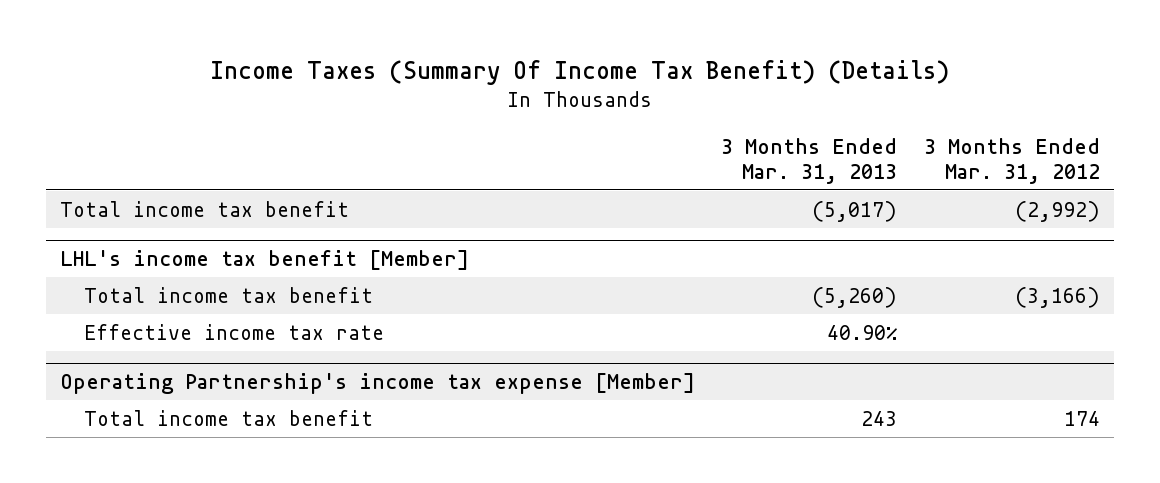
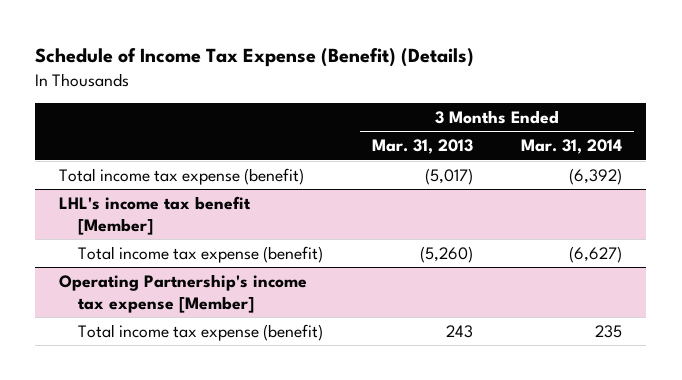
[209,59,949,85] Income Taxes (Summary Of Income Tax Benefit) (Details) -> [35,48,475,68] Schedule of Income Tax Expense (Benefit) (Details)
[924,138,1101,184] 3 Months Ended Mar. 31, 2012 -> none
none -> [521,139,623,155] Mar. 31, 2014
[59,200,349,217] Total income tax benefit -> [59,167,305,185] Total income tax expense (benefit)
[83,323,384,340] Effective income tax rate -> none
[83,286,373,303] Total income tax benefit -> [78,245,324,263] Total income tax expense (benefit)
[83,409,373,426] Total income tax benefit -> [78,323,324,341] Total income tax expense (benefit)

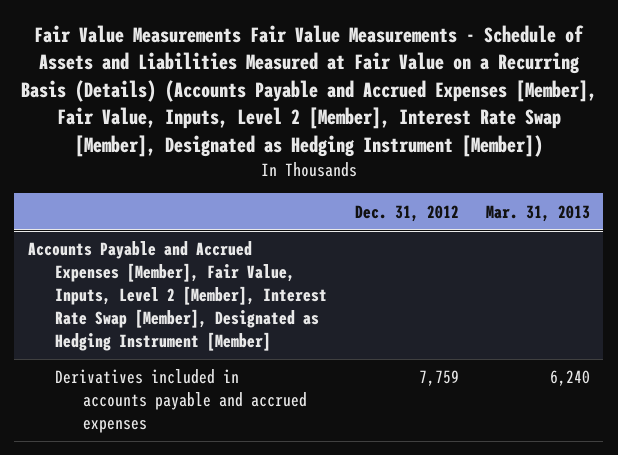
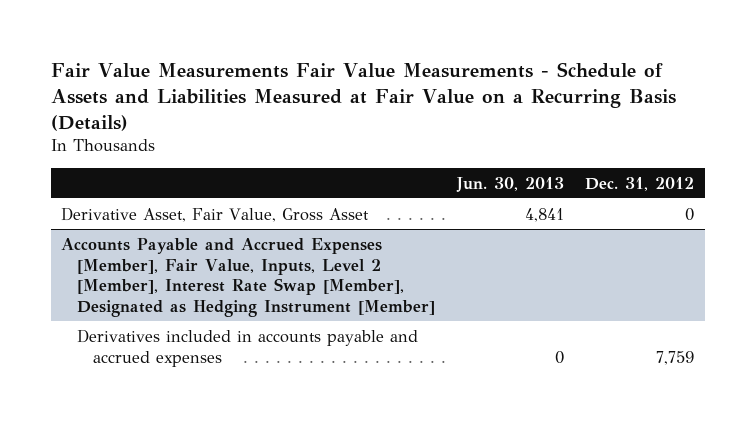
[20,24,597,157] Fair Value Measurements Fair Value Measurements - Schedule of Assets and Liabilities Measured at Fair Value on a Recurring Basis (Details) (Accounts Payable and Accrued Expenses [Member], Fair Value, Inputs, Level 2 [Member], Interest Rate Swap [Member], Designated as Hedging Instrument [Member]) -> [50,61,676,131] Fair Value Measurements Fair Value Measurements - Schedule of Assets and Liabilities Measured at Fair Value on a Recurring Basis (Details)
[485,204,590,222] Mar. 31, 2013 -> none
none -> [455,176,564,192] Jun. 30, 2013
none -> [61,206,370,222] Derivative Asset, Fair Value, Gross Asset

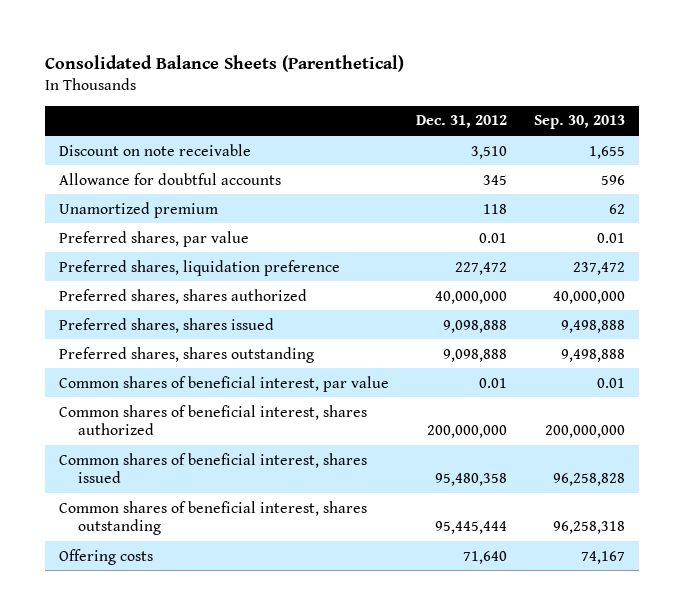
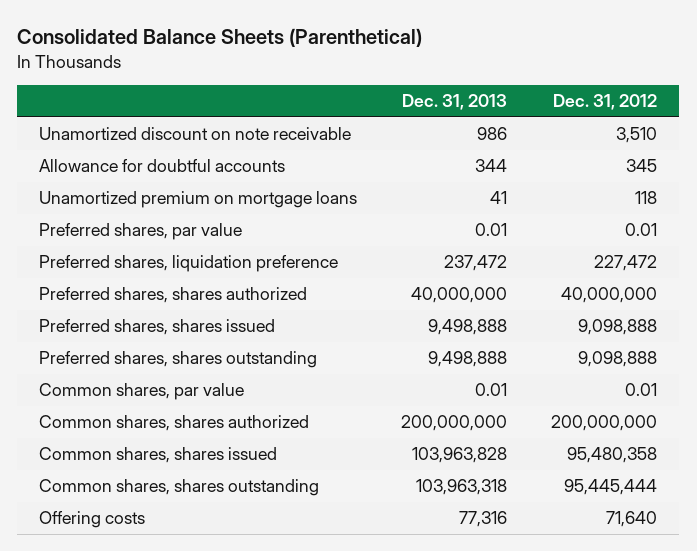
[534,115,626,130] Sep. 30, 2013 -> none
none -> [402,94,508,111] Dec. 31, 2013
[58,143,251,156] Discount on note receivable -> [39,127,352,141] Unamortized discount on note receivable
[58,201,218,218] Unamortized premium -> [39,191,358,209] Unamortized premium on mortgage loans
[58,375,389,392] Common shares of beneficial interest, par value -> [39,383,245,401] Common shares, par value
[58,404,367,436] Common shares of beneficial interest, shares authorized -> [39,415,310,432] Common shares, shares authorized
[58,452,367,484] Common shares of beneficial interest, shares issued -> [39,447,278,464] Common shares, shares issued
[58,500,367,536] Common shares of beneficial interest, shares outstanding -> [39,479,320,497] Common shares, shares outstanding

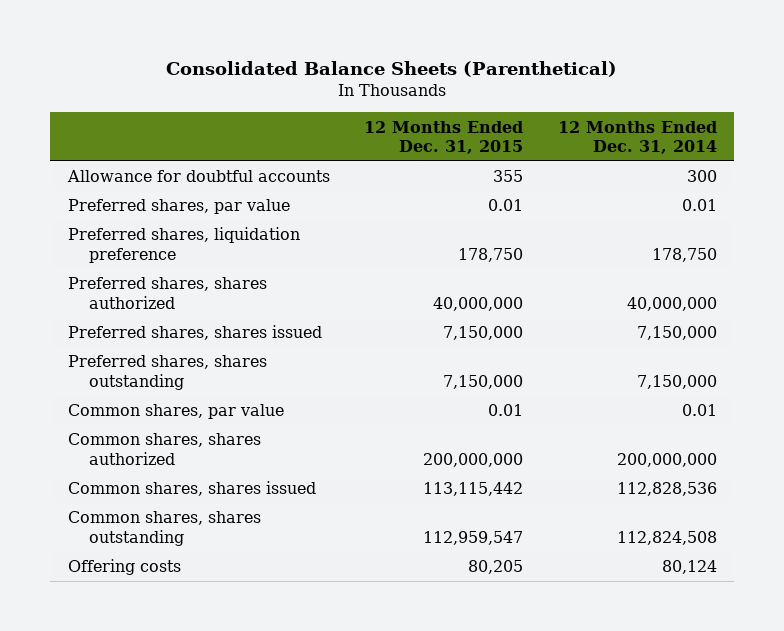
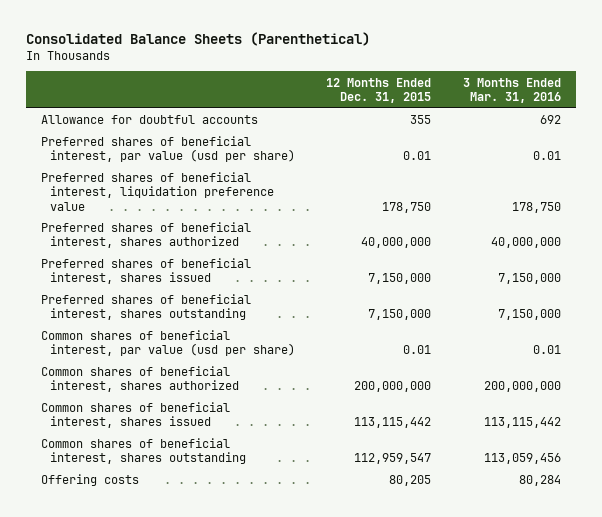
[557,120,717,154] 12 Months Ended Dec. 31, 2014 -> none
none -> [462,77,561,103] 3 Months Ended Mar. 31, 2016
[67,199,290,215] Preferred shares, par value -> [41,136,296,163] Preferred shares of beneficial interest, par value (usd per share)
[67,227,300,263] Preferred shares, liquidation preference -> [41,172,275,211] Preferred shares of beneficial interest, liquidation preference value
[67,277,267,309] Preferred shares, shares authorized -> [41,222,252,249] Preferred shares of beneficial interest, shares authorized
[67,325,322,341] Preferred shares, shares issued -> [41,258,252,285] Preferred shares of beneficial interest, shares issued
[67,355,267,390] Preferred shares, shares outstanding -> [41,294,252,321] Preferred shares of beneficial interest, shares outstanding
[67,404,284,420] Common shares, par value -> [41,330,296,357] Common shares of beneficial interest, par value (usd per share)
[67,433,261,465] Common shares, shares authorized -> [41,366,240,393] Common shares of beneficial interest, shares authorized
[67,481,316,497] Common shares, shares issued -> [41,402,231,429] Common shares of beneficial interest, shares issued
[67,511,261,546] Common shares, shares outstanding -> [41,438,247,465] Common shares of beneficial interest, shares outstanding

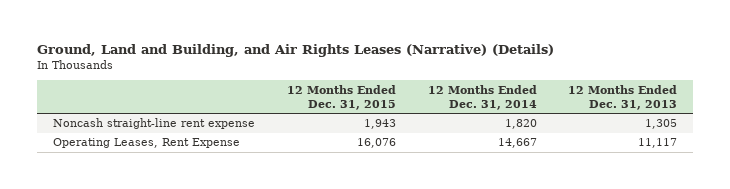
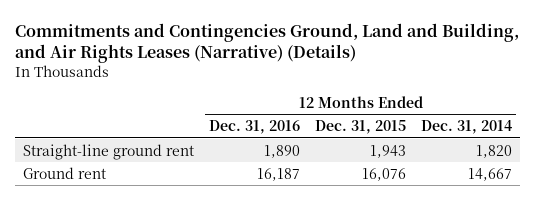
[36,44,554,58] Ground, Land and Building, and Air Rights Leases (Narrative) (Details) -> [15,22,520,64] Commitments and Contingencies Ground, Land and Building, and Air Rights Leases (Narrative) (Details)
[568,84,678,110] 12 Months Ended Dec. 31, 2013 -> none
none -> [208,120,300,135] Dec. 31, 2016
[52,118,255,130] Noncash straight-line rent expense -> [22,143,194,160] Straight-line ground rent
[52,138,240,149] Operating Leases, Rent Expense -> [22,166,106,179] Ground rent

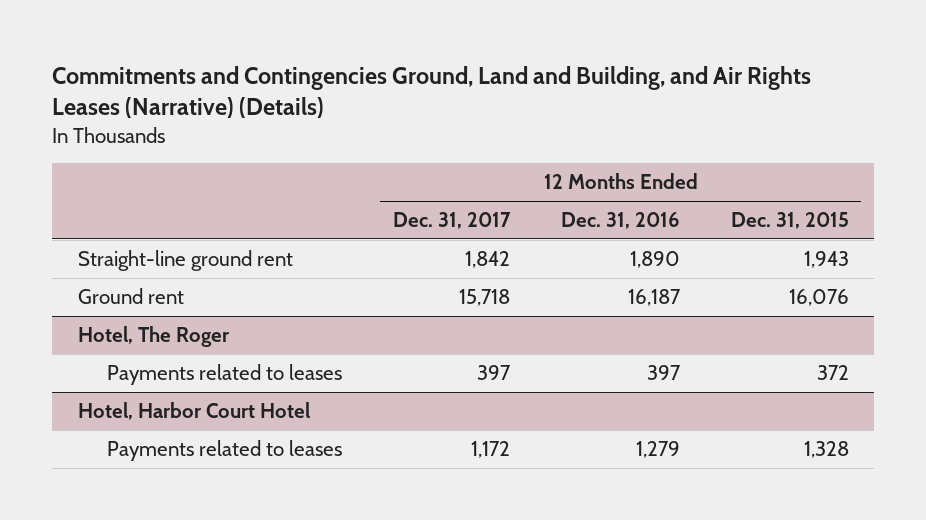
[421,120,513,135] Dec. 31, 2014 -> none
none -> [392,212,511,230] Dec. 31, 2017
none -> [77,326,230,348] Hotel, The Roger
none -> [106,364,342,386] Payments related to leases
none -> [77,402,310,421] Hotel, Harbor Court Hotel
none -> [106,440,342,462] Payments related to leases

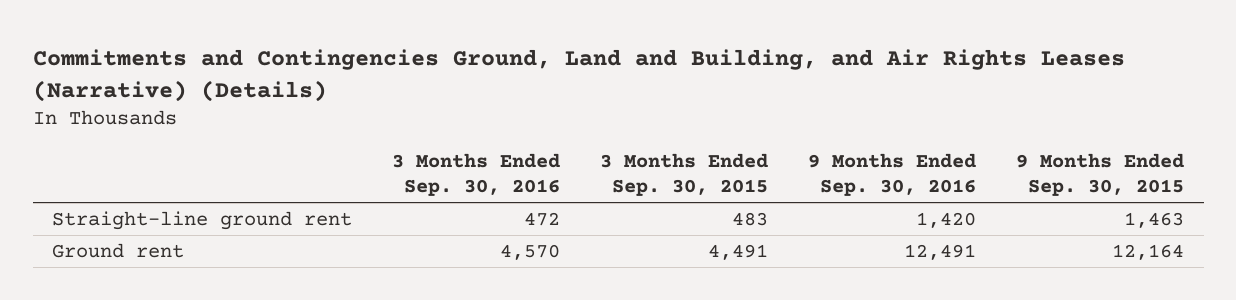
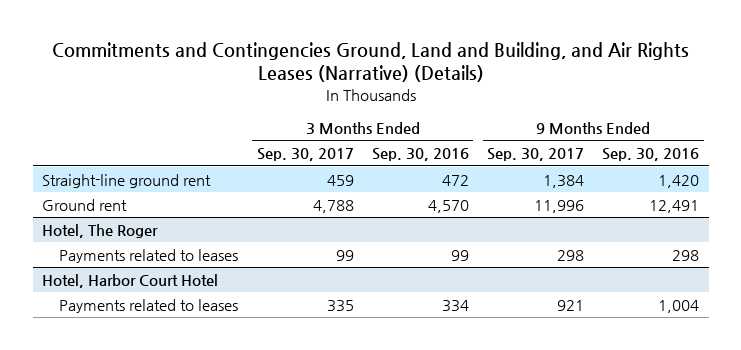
[600,153,769,197] 3 Months Ended Sep. 30, 2015 -> none
[1015,153,1184,197] 9 Months Ended Sep. 30, 2015 -> none
none -> [256,148,354,162] Sep. 30, 2017
none -> [487,148,585,162] Sep. 30, 2017
none -> [41,223,158,238] Hotel, The Roger
none -> [59,248,239,263] Payments related to leases
none -> [41,273,218,288] Hotel, Harbor Court Hotel
none -> [59,298,239,313] Payments related to leases

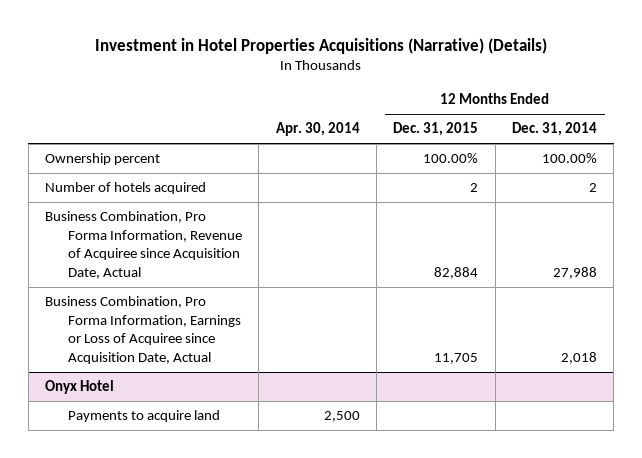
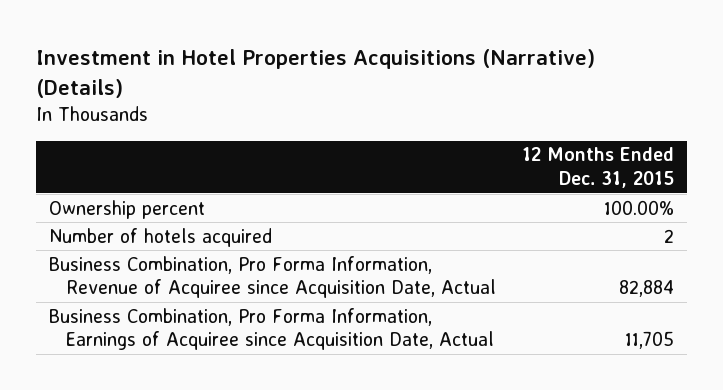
[275,122,360,137] Apr. 30, 2014 -> none
[511,122,597,137] Dec. 31, 2014 -> none
[45,380,115,395] Onyx Hotel -> none
[68,410,221,423] Payments to acquire land -> none
[45,296,242,364] Business Combination, Pro Forma Information, Earnings or Loss of Acquiree since Acquisition Date, Actual -> [48,307,494,351] Business Combination, Pro Forma Information, Earnings of Acquiree since Acquisition Date, Actual

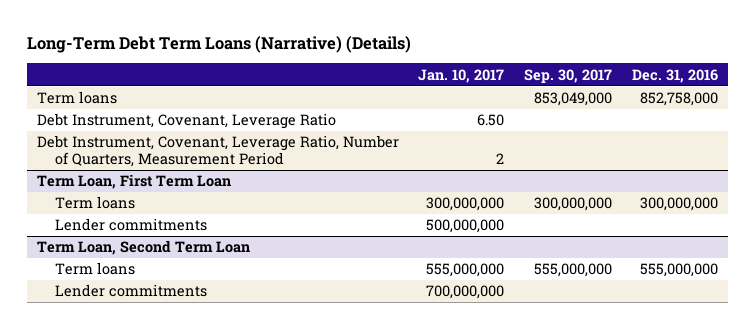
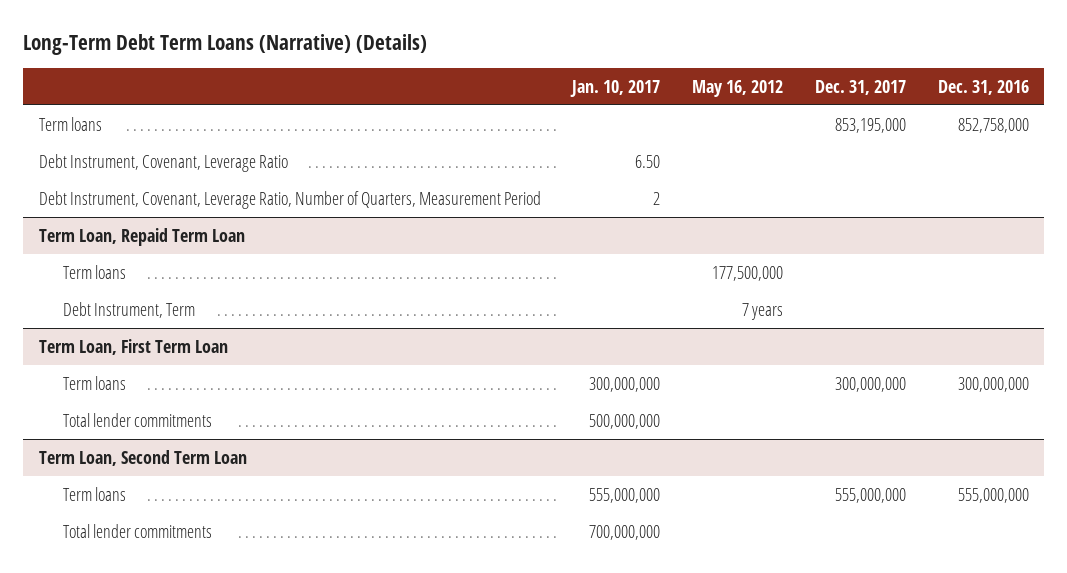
[524,68,613,83] Sep. 30, 2017 -> none
none -> [692,79,784,97] May 16, 2012
none -> [814,79,906,95] Dec. 31, 2017
none -> [38,227,245,246] Term Loan, Repaid Term Loan
none -> [62,264,126,279] Term loans
none -> [62,301,195,318] Debt Instrument, Term
[55,218,208,232] Lender commitments -> [62,412,212,427] Total lender commitments
[55,284,208,298] Lender commitments -> [62,523,212,538] Total lender commitments

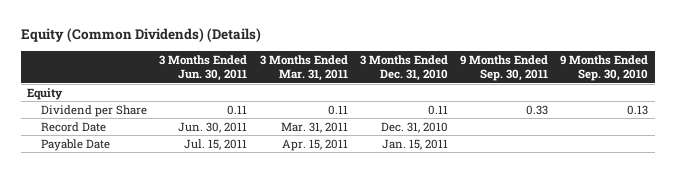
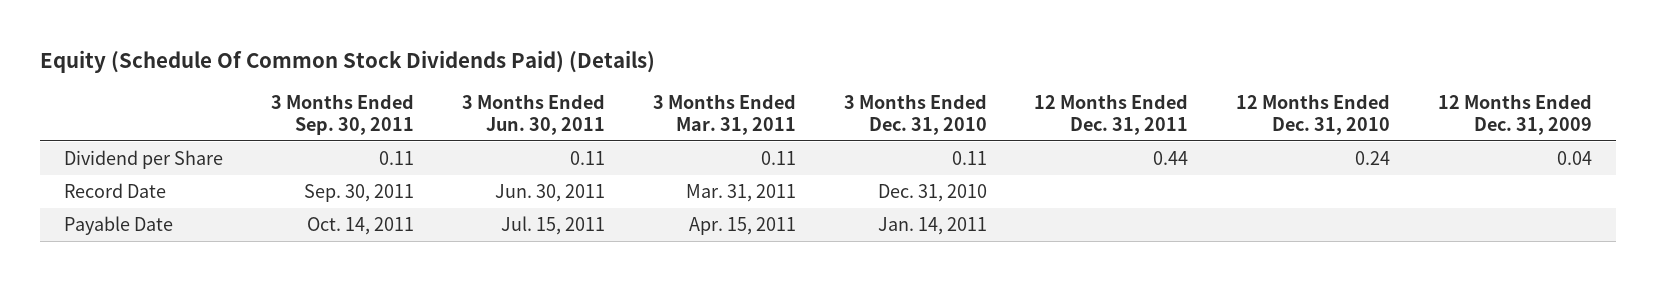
[21,28,262,43] Equity (Common Dividends) (Details) -> [40,50,656,74] Equity (Schedule Of Common Stock Dividends Paid) (Details)
[460,54,549,82] 9 Months Ended Sep. 30, 2011 -> none
[560,54,649,82] 9 Months Ended Sep. 30, 2010 -> none
none -> [271,94,415,136] 3 Months Ended Sep. 30, 2011
none -> [1034,94,1189,136] 12 Months Ended Dec. 31, 2011
none -> [1236,94,1391,136] 12 Months Ended Dec. 31, 2010
none -> [1437,94,1592,136] 12 Months Ended Dec. 31, 2009
[27,87,64,100] Equity -> none
[381,138,448,150] Jan. 15, 2011 -> [877,216,987,235] Jan. 14, 2011

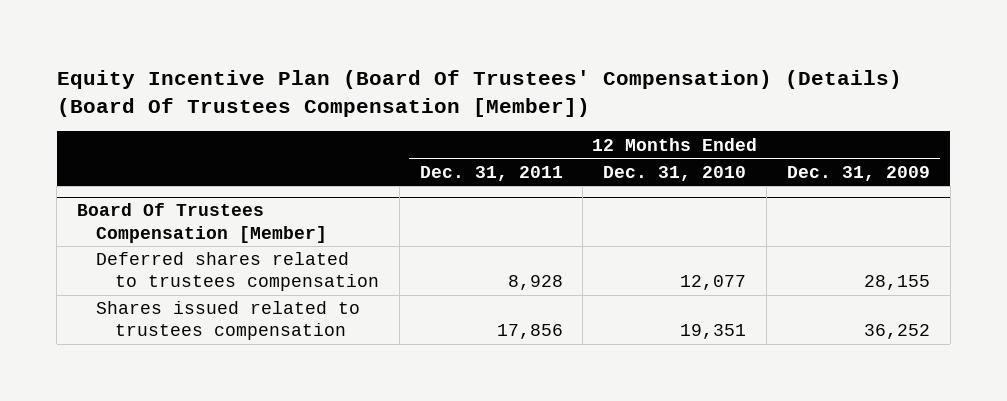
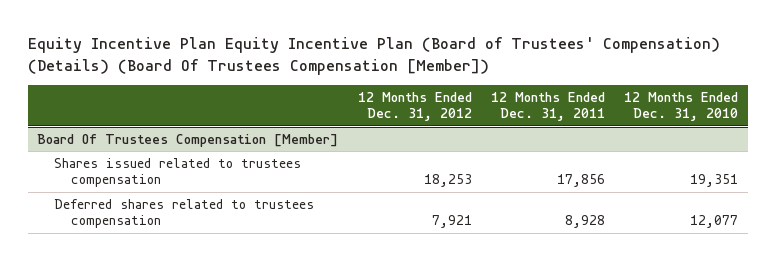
[56,70,902,118] Equity Incentive Plan (Board Of Trustees' Compensation) (Details) (Board Of Trustees Compensation [Member]) -> [27,37,720,75] Equity Incentive Plan Equity Incentive Plan (Board of Trustees' Compensation) (Details) (Board Of Trustees Compensation [Member])
[786,165,930,181] Dec. 31, 2009 -> none
none -> [357,91,472,122] 12 Months Ended Dec. 31, 2012
[95,252,379,292] Deferred shares related to trustees compensation -> [54,198,315,229] Deferred shares related to trustees compensation

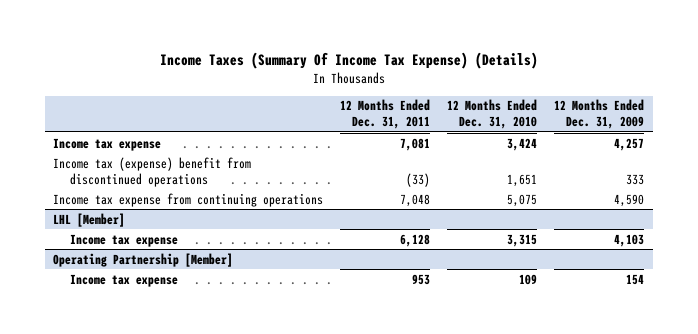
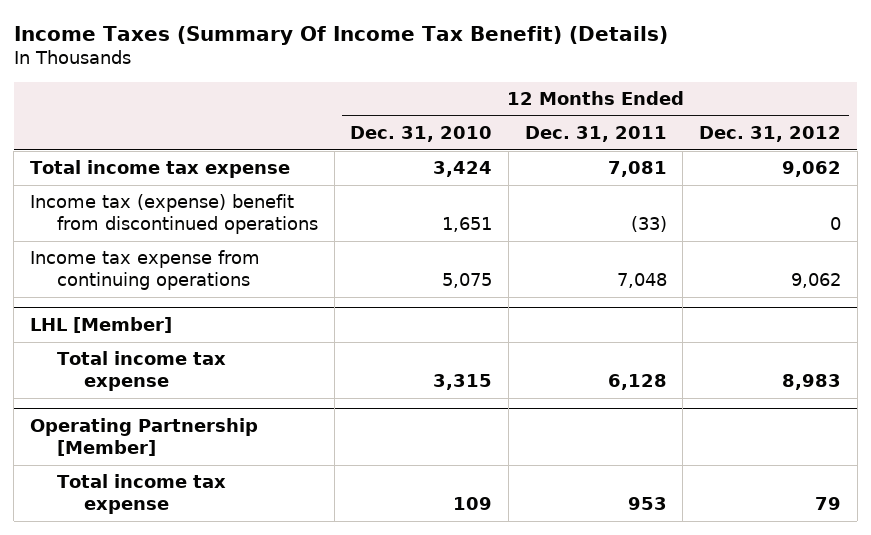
[159,51,538,69] Income Taxes (Summary Of Income Tax Expense) (Details) -> [13,25,668,45] Income Taxes (Summary Of Income Tax Benefit) (Details)
[554,99,645,130] 12 Months Ended Dec. 31, 2009 -> none
none -> [698,126,841,143] Dec. 31, 2012
[53,137,162,151] Income tax expense -> [30,160,291,179] Total income tax expense
[69,233,178,247] Income tax expense -> [57,351,227,392] Total income tax expense
[69,273,178,287] Income tax expense -> [57,474,227,515] Total income tax expense

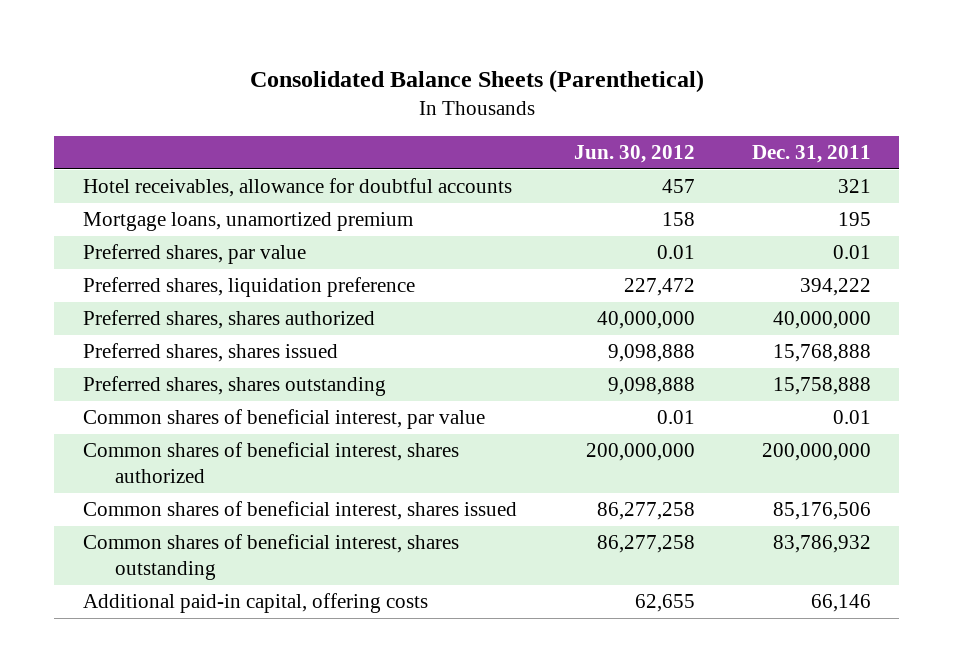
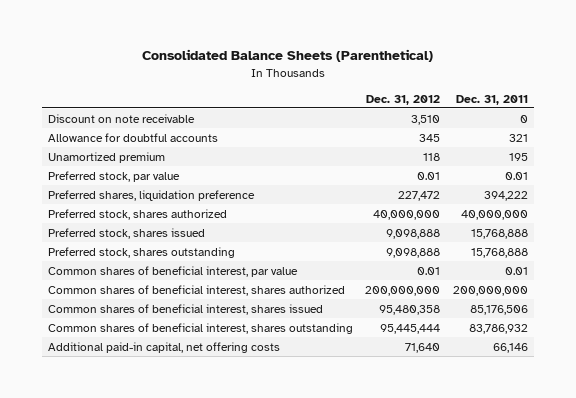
[573,145,695,164] Jun. 30, 2012 -> none
none -> [366,94,441,105] Dec. 31, 2012
none -> [47,113,195,123] Discount on note receivable
[82,178,512,198] Hotel receivables, allowance for doubtful accounts -> [47,132,218,142] Allowance for doubtful accounts
[82,212,413,232] Mortgage loans, unamortized premium -> [47,151,165,163] Unamortized premium
[82,244,306,265] Preferred shares, par value -> [47,170,180,182] Preferred stock, par value
[82,310,375,330] Preferred shares, shares authorized -> [47,208,227,220] Preferred stock, shares authorized
[82,343,338,363] Preferred shares, shares issued -> [47,227,205,239] Preferred stock, shares issued
[82,376,386,397] Preferred shares, shares outstanding -> [47,246,235,258] Preferred stock, shares outstanding
[772,377,871,396] 15,758,888 -> [470,247,528,258] 15,768,888
[82,593,428,614] Additional paid-in capital, offering costs -> [47,341,280,353] Additional paid-in capital, net offering costs

